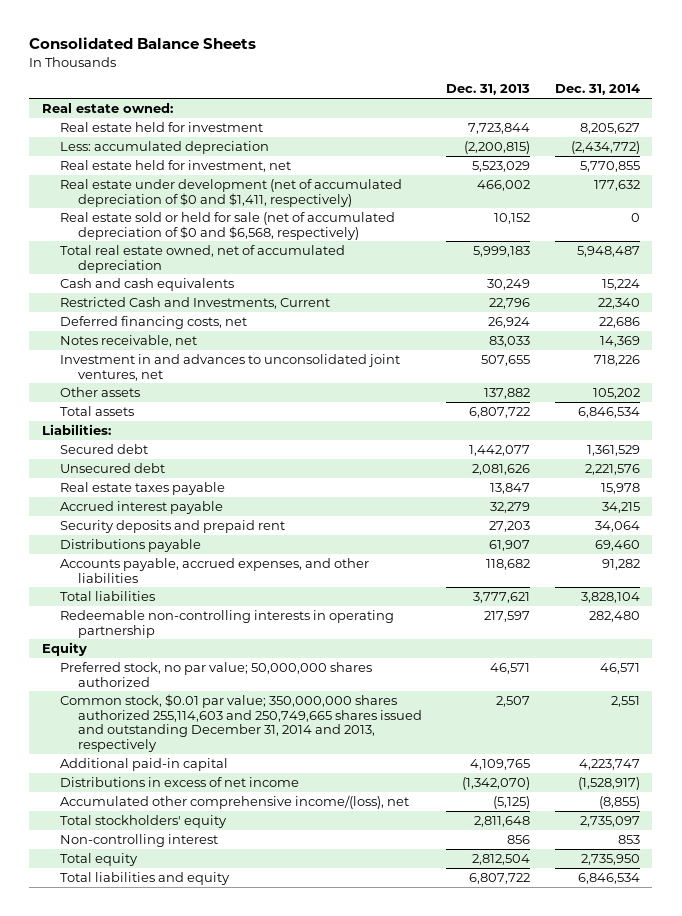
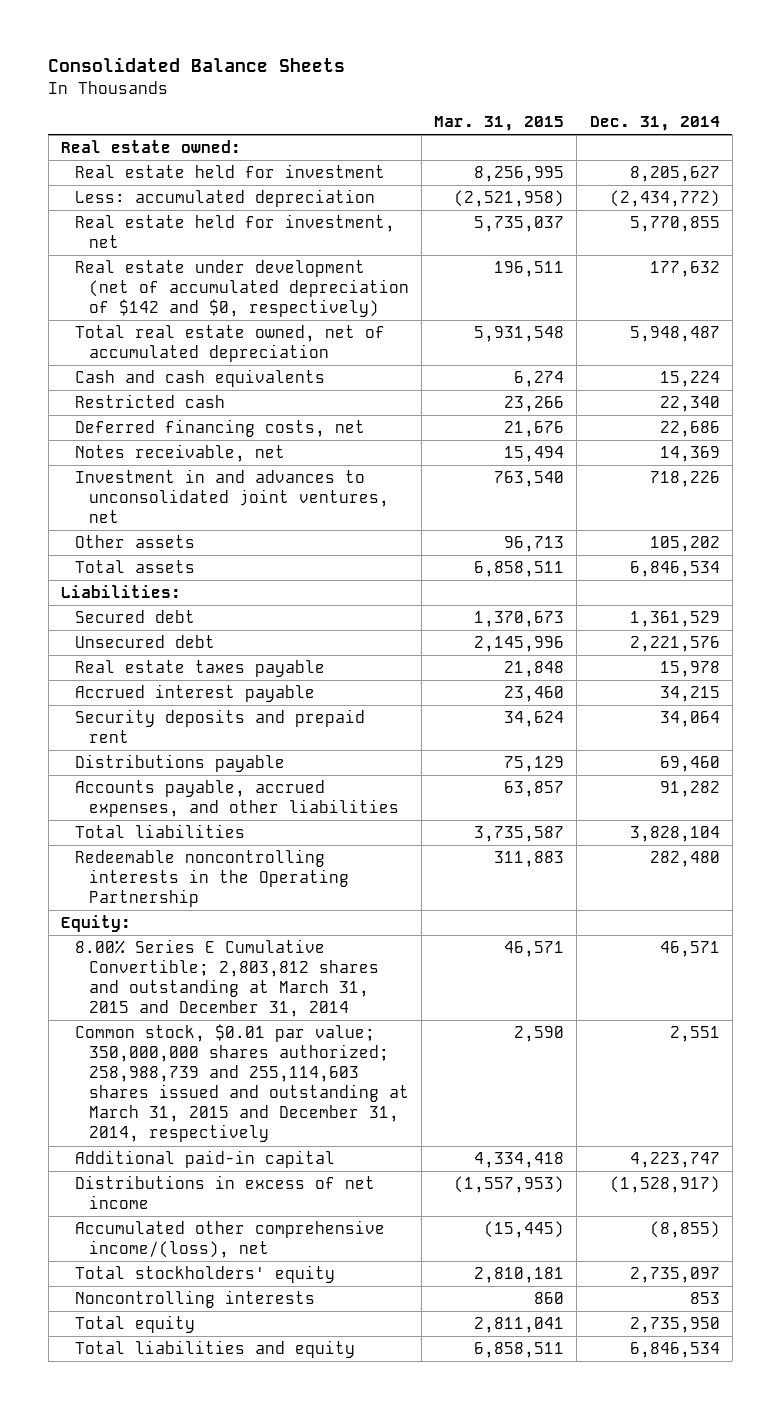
[446,84,531,96] Dec. 31, 2013 -> none
none -> [434,116,565,132] Mar. 31, 2015
[59,211,395,240] Real estate sold or held for sale (net of accumulated depreciation of $0 and $6,568, respectively) -> none
[59,178,402,207] Real estate under development (net of accumulated depreciation of $0 and $1,411, respectively) -> [74,260,410,318] Real estate under development (net of accumulated depreciation of $142 and $0, respectively)
[59,296,330,309] Restricted Cash and Investments, Current -> [74,394,225,409] Restricted cash
[59,609,394,638] Redeemable non-controlling interests in operating partnership -> [74,849,350,908] Redeemable noncontrolling interests in the Operating Partnership
[41,641,87,656] Equity -> [60,915,131,933] Equity:
[59,661,372,687] Preferred stock, no par value; 50,000,000 shares authorized -> [74,939,380,1018] 8.00% Series E Cumulative Convertible; 2,803,812 shares and outstanding at March 31, 2015 and December 31, 2014
[59,693,422,753] Common stock, $0.01 par value; 350,000,000 shares authorized 255,114,603 and 250,749,665 shares issued and outstanding December 31, 2014 and 2013, respectively -> [74,1024,410,1143] Common stock, $0.01 par value; 350,000,000 shares authorized; 258,988,739 and 255,114,603 shares issued and outstanding at March 31, 2015 and December 31, 2014, respectively
[59,833,218,847] Non-controlling interest -> [74,1290,315,1309] Noncontrolling interests

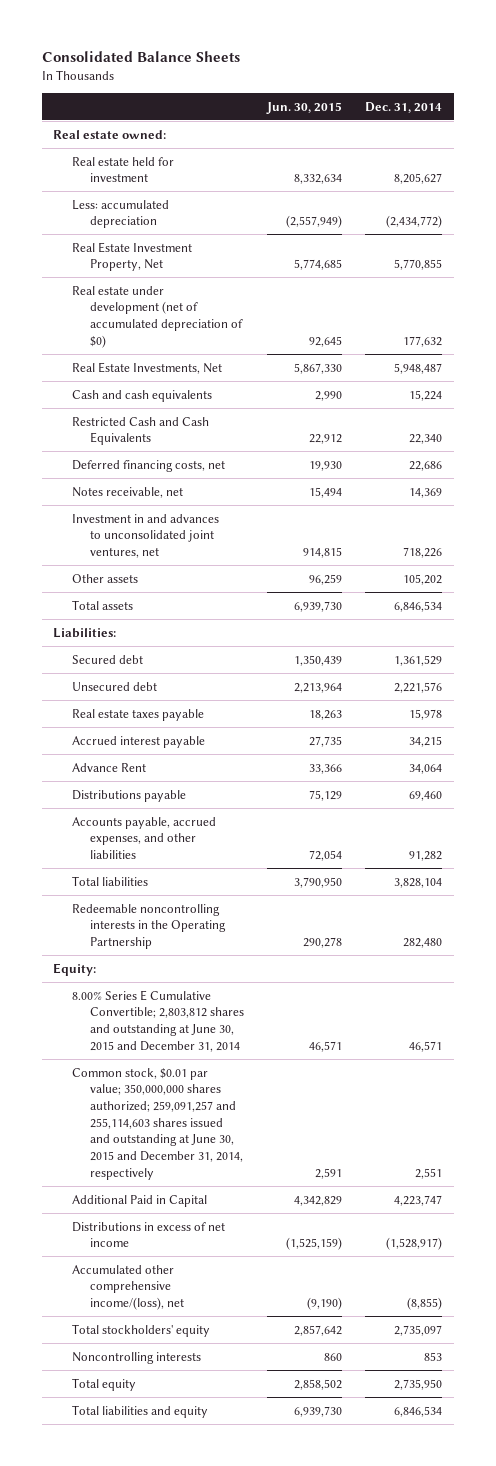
[434,116,565,132] Mar. 31, 2015 -> none
none -> [266,101,343,114] Jun. 30, 2015
[74,214,395,249] Real estate held for investment, net -> [71,241,192,272] Real Estate Investment Property, Net
[74,260,410,318] Real estate under development (net of accumulated depreciation of $142 and $0, respectively) -> [71,285,243,348] Real estate under development (net of accumulated depreciation of $0)
[74,325,385,363] Total real estate owned, net of accumulated depreciation -> [71,361,222,374] Real Estate Investments, Net
[74,394,225,409] Restricted cash -> [71,416,209,446] Restricted Cash and Cash Equivalents
[74,709,365,744] Security deposits and prepaid rent -> [71,762,146,772] Advance Rent
[74,939,380,1018] 8.00% Series E Cumulative Convertible; 2,803,812 shares and outstanding at March 31, 2015 and December 31, 2014 -> [71,989,244,1052] 8.00% Series E Cumulative Convertible; 2,803,812 shares and outstanding at June 30, 2015 and December 31, 2014
[74,1024,410,1143] Common stock, $0.01 par value; 350,000,000 shares authorized; 258,988,739 and 255,114,603 shares issued and outstanding at March 31, 2015 and December 31, 2014, respectively -> [71,1067,243,1180] Common stock, $0.01 par value; 350,000,000 shares authorized; 259,091,257 and 255,114,603 shares issued and outstanding at June 30, 2015 and December 31, 2014, respectively
[74,1150,335,1169] Additional paid-in capital -> [71,1194,207,1207] Additional Paid in Capital

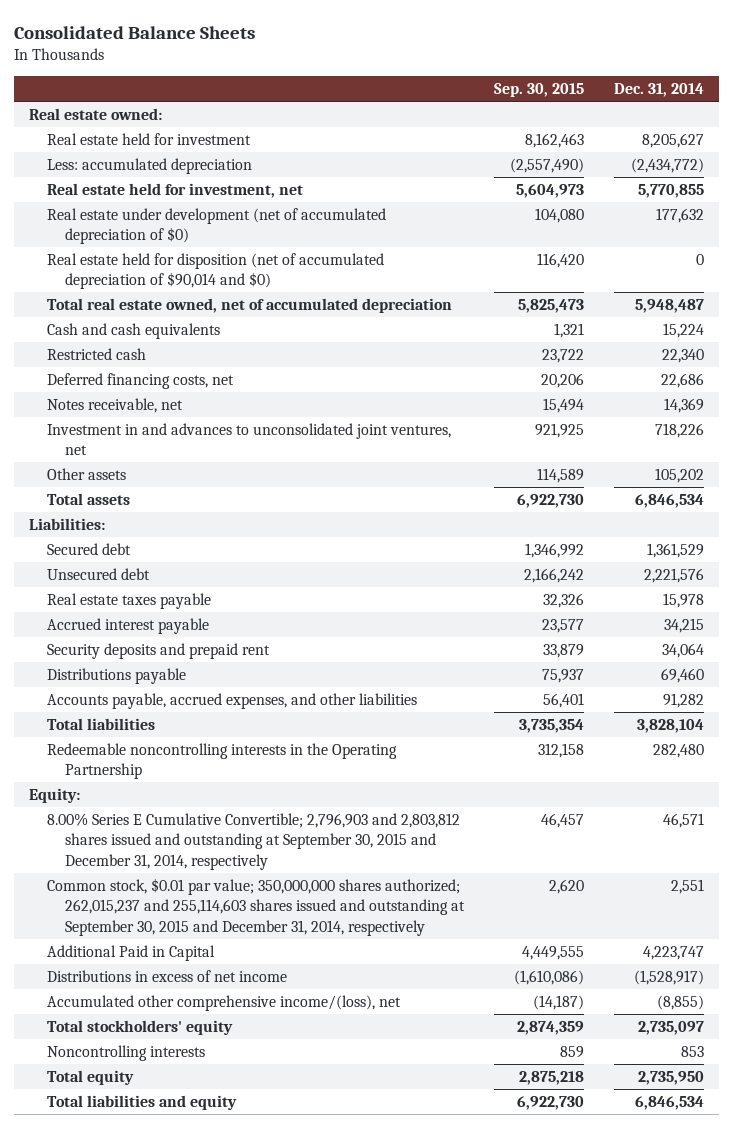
[266,101,343,114] Jun. 30, 2015 -> none
none -> [494,83,585,98] Sep. 30, 2015
[71,241,192,272] Real Estate Investment Property, Net -> [47,182,304,198] Real estate held for investment, net
none -> [47,252,385,290] Real estate held for disposition (net of accumulated depreciation of $90,014 and $0)
[71,361,222,374] Real Estate Investments, Net -> [47,297,453,313] Total real estate owned, net of accumulated depreciation
[71,416,209,446] Restricted Cash and Cash Equivalents -> [47,347,147,360] Restricted cash
[71,762,146,772] Advance Rent -> [47,642,271,659] Security deposits and prepaid rent
[71,989,244,1052] 8.00% Series E Cumulative Convertible; 2,803,812 shares and outstanding at June 30, 2015 and December 31, 2014 -> [47,812,461,870] 8.00% Series E Cumulative Convertible; 2,796,903 and 2,803,812 shares issued and outstanding at September 30, 2015 and December 31, 2014, respectively
[71,1067,243,1180] Common stock, $0.01 par value; 350,000,000 shares authorized; 259,091,257 and 255,114,603 shares issued and outstanding at June 30, 2015 and December 31, 2014, respectively -> [47,877,466,936] Common stock, $0.01 par value; 350,000,000 shares authorized; 262,015,237 and 255,114,603 shares issued and outstanding at September 30, 2015 and December 31, 2014, respectively

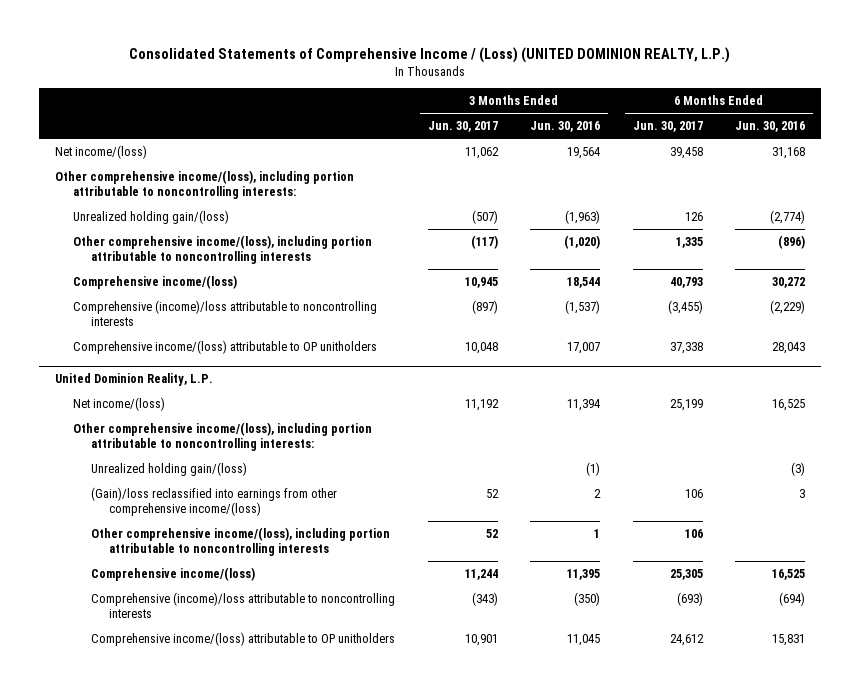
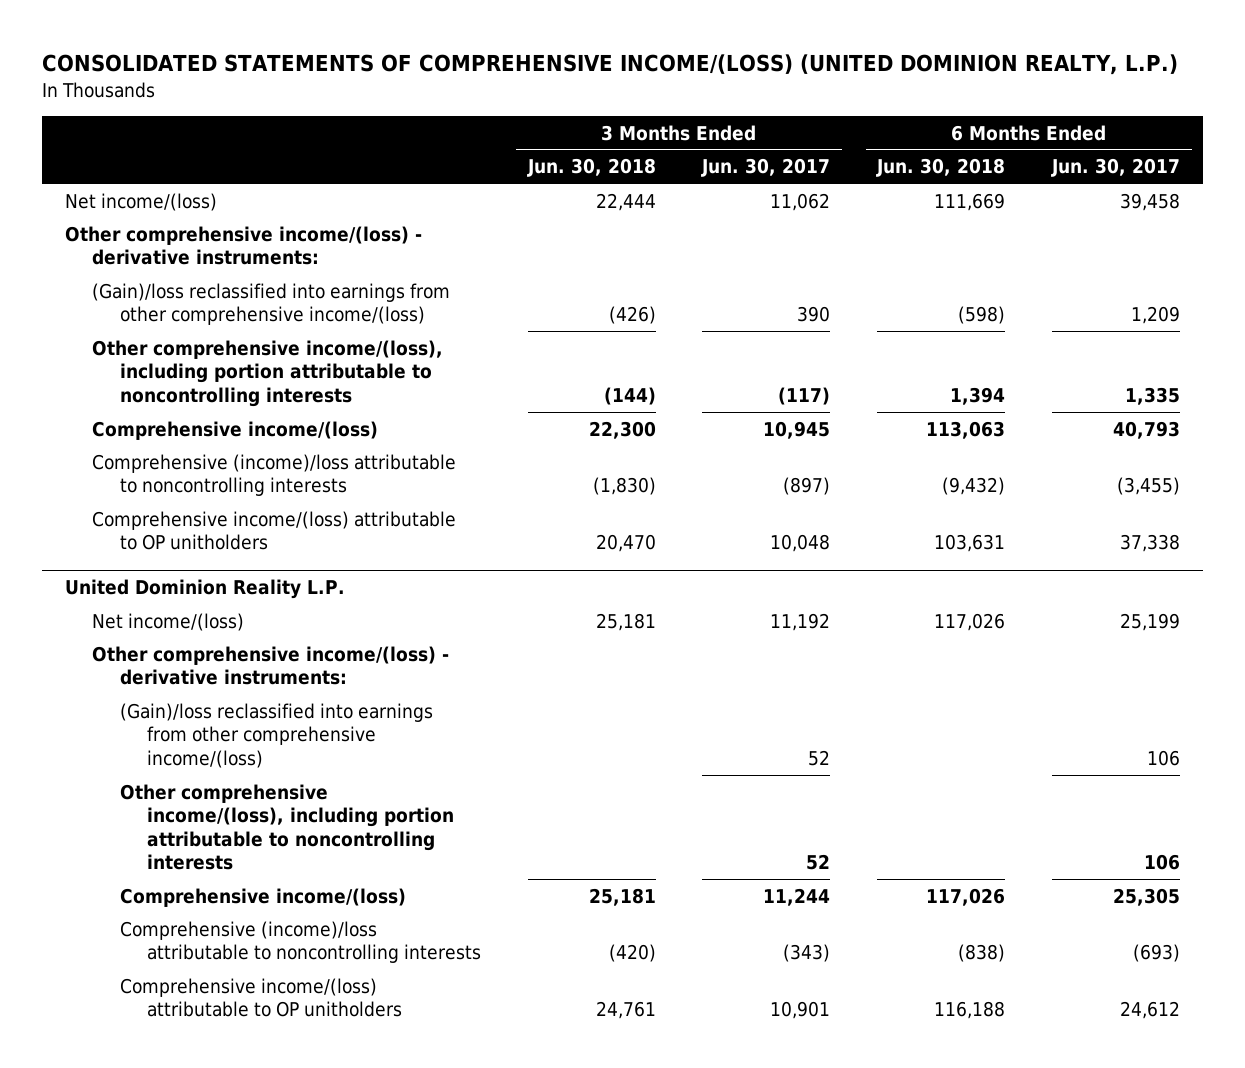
[129,46,731,63] Consolidated Statements of Comprehensive Income / (Loss) (UNITED DOMINION REALTY, L.P.) -> [41,54,1178,76] CONSOLIDATED STATEMENTS OF COMPREHENSIVE INCOME/(LOSS) (UNITED DOMINION REALTY, L.P.)
[530,121,601,133] Jun. 30, 2016 -> none
[735,121,806,133] Jun. 30, 2016 -> none
none -> [526,158,656,178] Jun. 30, 2018
none -> [876,158,1006,178] Jun. 30, 2018
[55,169,355,199] Other comprehensive income/(loss), including portion attributable to noncontrolling interests: -> none
[73,209,230,224] Unrealized holding gain/(loss) -> none
none -> [64,225,422,266] Other comprehensive income/(loss) - derivative instruments:
none -> [92,282,451,326] (Gain)/loss reclassified into earnings from other comprehensive income/(loss)
[55,373,214,387] United Dominion Reality, L.P. -> [64,579,345,600] United Dominion Reality L.P.
[73,421,373,451] Other comprehensive income/(loss), including portion attributable to noncontrolling interests: -> none
[91,461,248,476] Unrealized holding gain/(loss) -> none
none -> [92,645,450,686] Other comprehensive income/(loss) - derivative instruments:

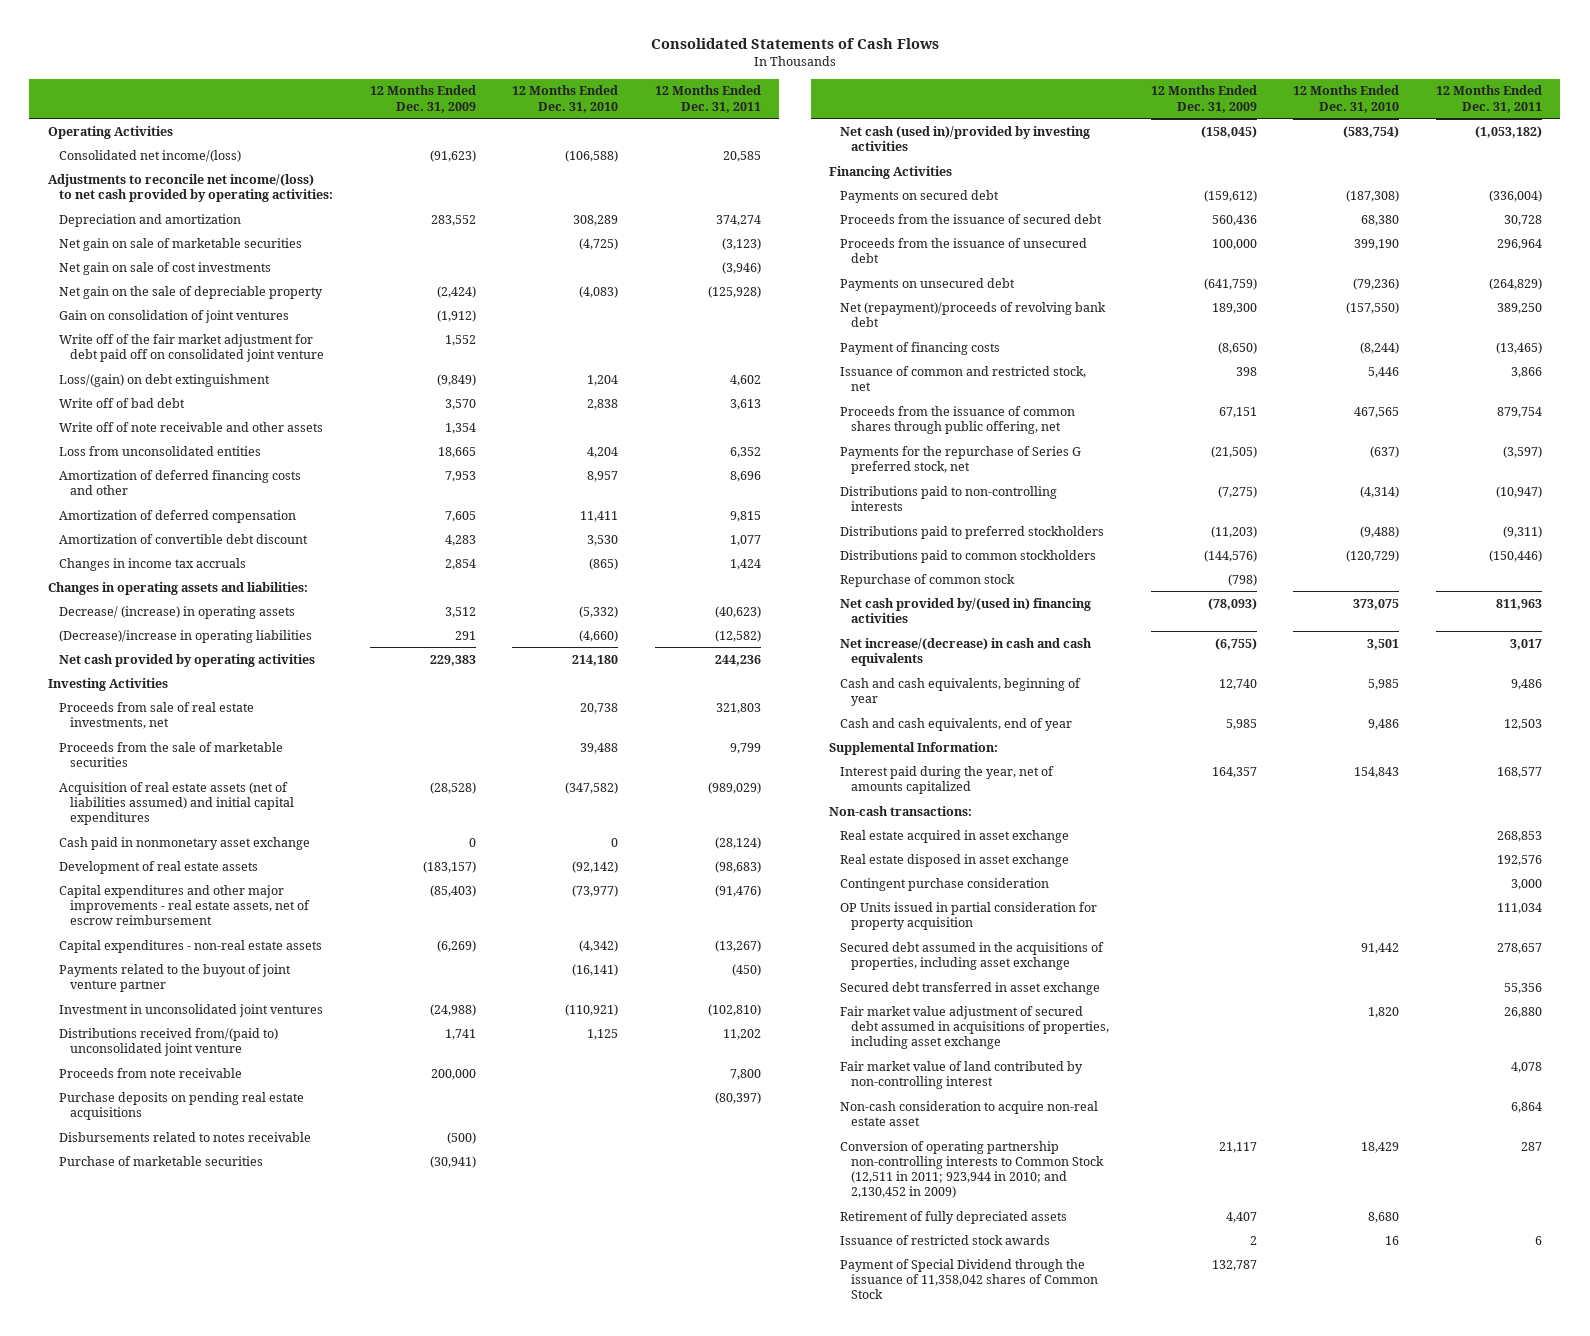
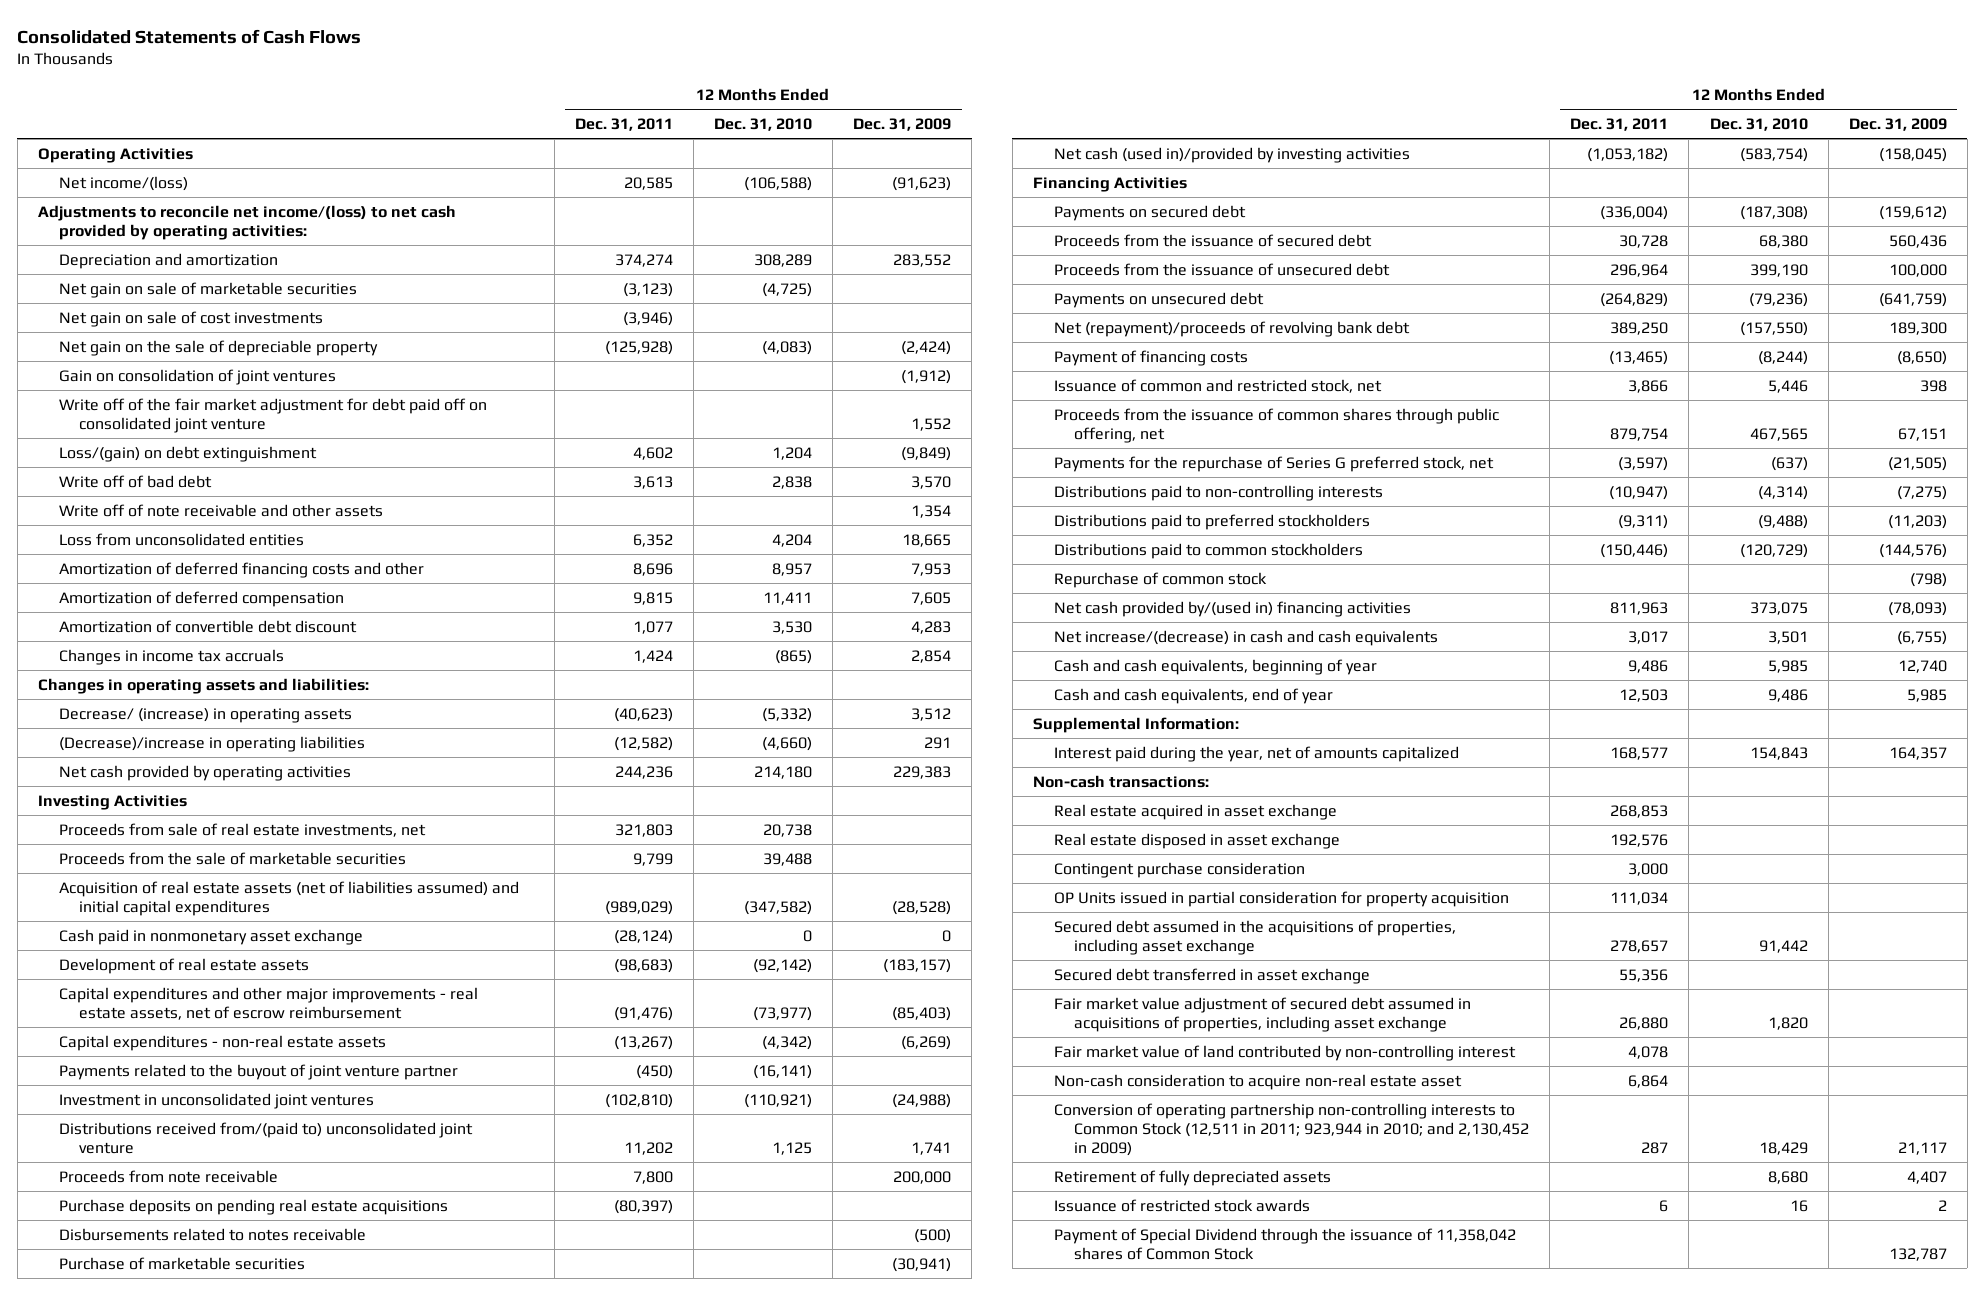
[58,149,241,162] Consolidated net income/(loss) -> [58,175,188,191] Net income/(loss)

